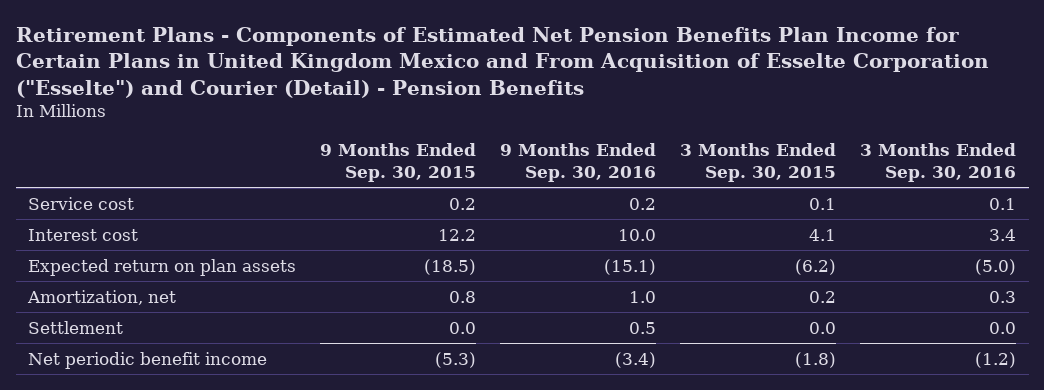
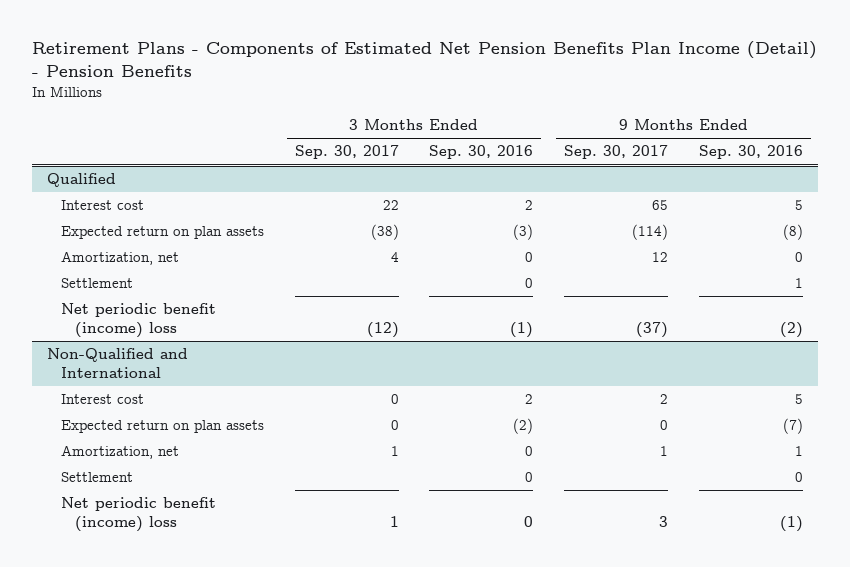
[15,26,989,98] Retirement Plans - Components of Estimated Net Pension Benefits Plan Income for Certain Plans in United Kingdom Mexico and From Acquisition of Esselte Corporation ("Esselte") and Courier (Detail) - Pension Benefits -> [31,41,817,78] Retirement Plans - Components of Estimated Net Pension Benefits Plan Income (Detail) - Pension Benefits
[319,143,476,182] 9 Months Ended Sep. 30, 2015 -> none
[680,143,837,182] 3 Months Ended Sep. 30, 2015 -> none
none -> [294,145,399,160] Sep. 30, 2017
none -> [564,145,669,160] Sep. 30, 2017
[27,196,134,210] Service cost -> none
none -> [46,173,116,188] Qualified
[618,228,657,241] 10.0 -> [794,200,803,211] 5
[989,228,1017,241] 3.4 -> [525,200,534,211] 2
[604,258,657,275] (15.1) -> [782,224,803,241] (8)
[975,258,1017,275] (5.0) -> [513,224,534,241] (3)
[629,290,657,303] 1.0 -> [794,252,803,263] 0
[989,290,1017,303] 0.3 -> [525,252,534,263] 0
[629,321,657,334] 0.5 -> [794,278,803,289] 1
[989,321,1017,334] 0.0 -> [525,278,534,289] 0
[27,351,267,369] Net periodic benefit income -> [60,303,216,339] Net periodic benefit (income) loss
[615,351,657,368] (3.4) -> [779,322,803,339] (2)
[975,351,1017,368] (1.2) -> [510,322,534,339] (1)
none -> [46,348,188,379] Non-Qualified and International
none -> [60,394,144,405] Interest cost
none -> [60,420,264,434] Expected return on plan assets
none -> [60,445,179,460] Amortization, net
none -> [60,472,133,483] Settlement
none -> [60,497,216,533] Net periodic benefit (income) loss

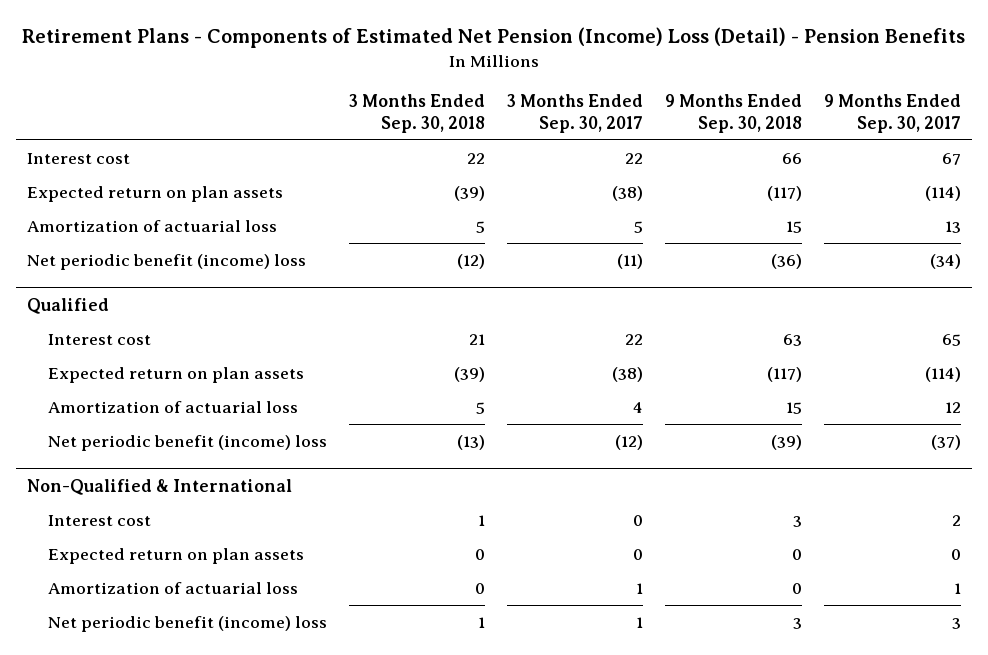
[31,41,817,78] Retirement Plans - Components of Estimated Net Pension Benefits Plan Income (Detail) - Pension Benefits -> [22,27,966,49] Retirement Plans - Components of Estimated Net Pension (Income) Loss (Detail) - Pension Benefits
[429,145,534,160] Sep. 30, 2016 -> none
[698,145,803,160] Sep. 30, 2016 -> none
none -> [348,94,485,133] 3 Months Ended Sep. 30, 2018
none -> [664,94,802,133] 9 Months Ended Sep. 30, 2018
none -> [27,152,131,164] Interest cost
none -> [27,185,284,202] Expected return on plan assets
none -> [27,219,278,232] Amortization of actuarial loss
none -> [27,253,307,270] Net periodic benefit (income) loss
[60,278,133,289] Settlement -> none
[60,251,179,266] Amortization, net -> [47,400,298,413] Amortization of actuarial loss
[46,348,188,379] Non-Qualified and International -> [27,478,293,495] Non-Qualified & International
[60,472,133,483] Settlement -> none
[60,445,179,460] Amortization, net -> [47,581,298,594] Amortization of actuarial loss

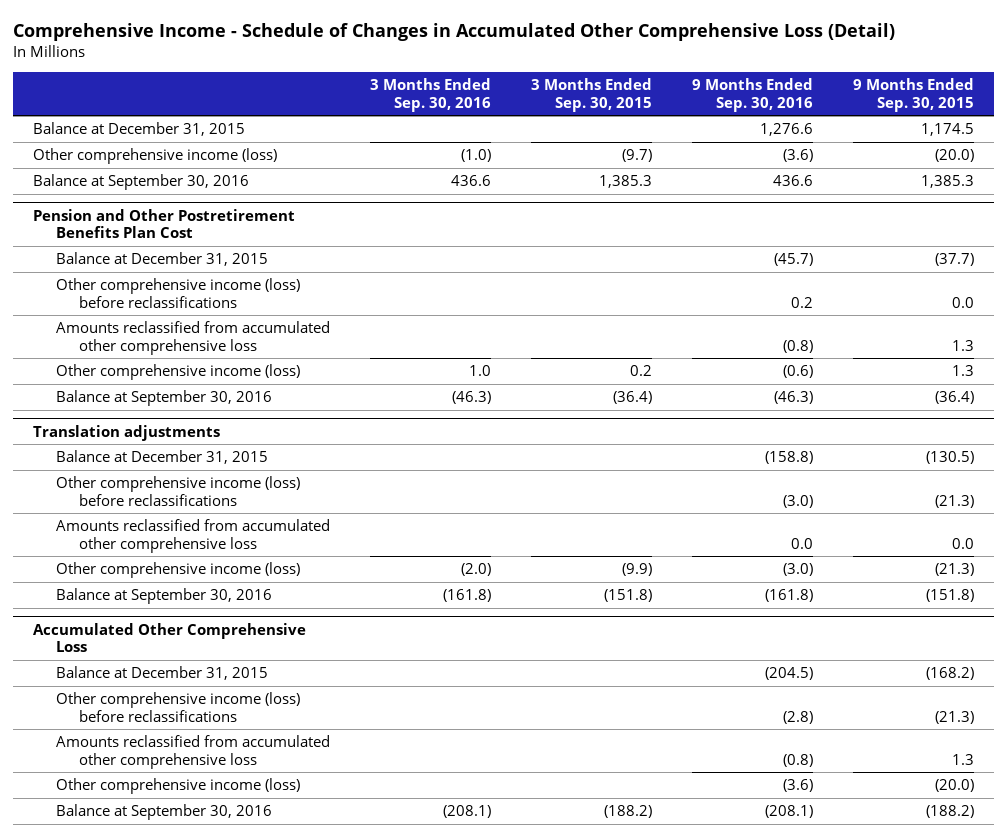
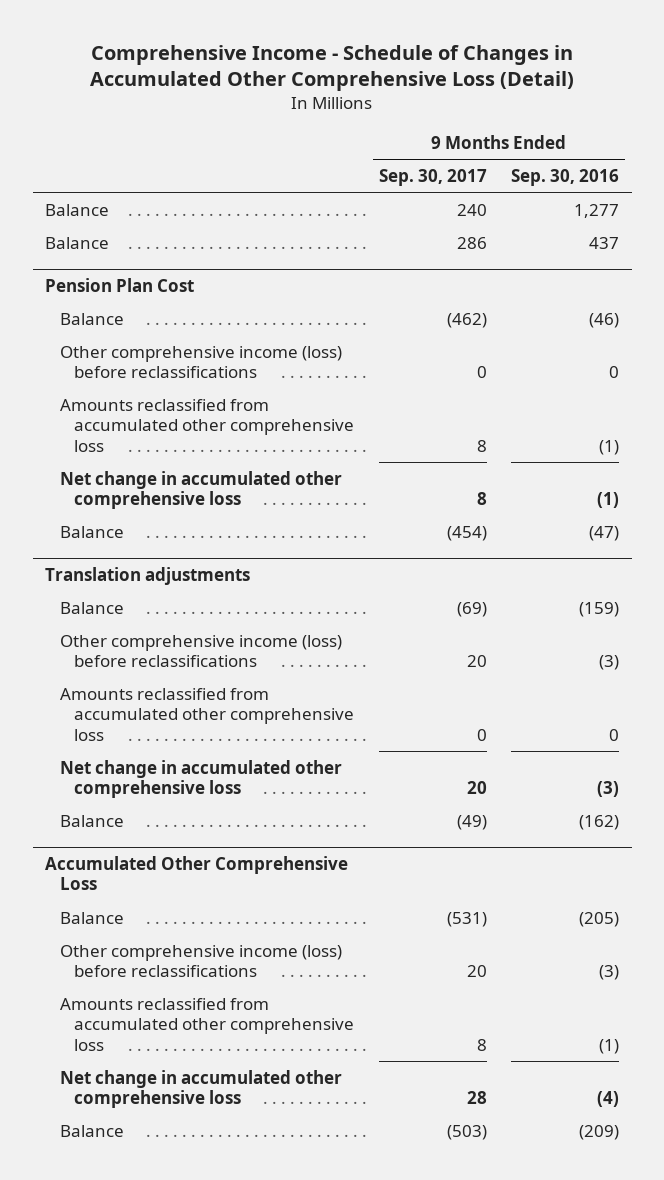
[370,78,492,112] 3 Months Ended Sep. 30, 2016 -> none
[531,78,653,112] 3 Months Ended Sep. 30, 2015 -> none
[853,78,975,112] 9 Months Ended Sep. 30, 2015 -> none
none -> [378,169,487,187] Sep. 30, 2017
[33,148,278,165] Other comprehensive income (loss) -> none
[56,364,301,381] Other comprehensive income (loss) -> none
[33,122,246,137] Balance at December 31, 2015 -> [45,203,110,216] Balance
[760,123,814,137] 1,276.6 -> [574,203,620,218] 1,277
[33,174,250,191] Balance at September 30, 2016 -> [45,236,110,249] Balance
[773,175,814,187] 436.6 -> [589,236,620,249] 437
[33,208,296,239] Pension and Other Postretirement Benefits Plan Cost -> [45,277,195,292] Pension Plan Cost
[56,252,269,267] Balance at December 31, 2015 -> [59,312,124,325] Balance
[774,253,814,267] (45.7) -> [589,312,620,328] (46)
[791,296,814,308] 0.2 -> [609,366,620,379] 0
[783,339,814,353] (0.8) -> [599,439,620,455] (1)
none -> [59,470,342,510] Net change in accumulated other comprehensive loss
[56,390,273,407] Balance at September 30, 2016 -> [59,525,124,538] Balance
[774,391,814,405] (46.3) -> [589,525,620,541] (47)
[56,562,301,579] Other comprehensive income (loss) -> none
[56,450,269,465] Balance at December 31, 2015 -> [59,601,124,614] Balance
[765,451,814,465] (158.8) -> [579,601,620,617] (159)
[783,494,814,508] (3.0) -> [599,655,620,671] (3)
[791,537,814,549] 0.0 -> [609,728,620,741] 0
none -> [59,759,342,799] Net change in accumulated other comprehensive loss
[56,588,273,605] Balance at September 30, 2016 -> [59,814,124,827] Balance
[765,589,814,603] (161.8) -> [579,814,620,830] (162)
[56,778,301,795] Other comprehensive income (loss) -> none
[56,666,269,681] Balance at December 31, 2015 -> [59,911,124,924] Balance
[765,667,814,681] (204.5) -> [579,911,620,927] (205)
[783,710,814,724] (2.8) -> [599,965,620,981] (3)
[783,753,814,767] (0.8) -> [599,1038,620,1054] (1)
none -> [59,1069,342,1109] Net change in accumulated other comprehensive loss
[56,804,273,821] Balance at September 30, 2016 -> [59,1124,124,1137] Balance
[765,805,814,819] (208.1) -> [579,1124,620,1140] (209)

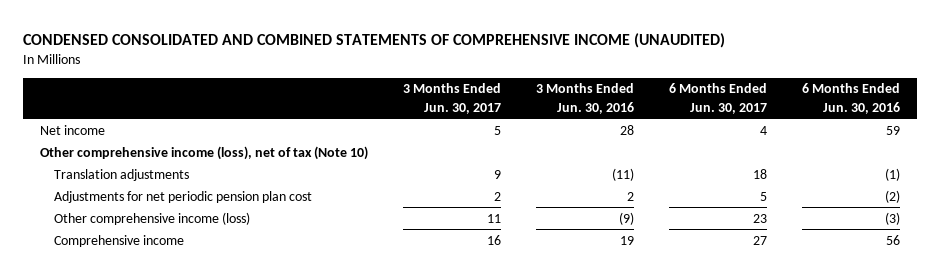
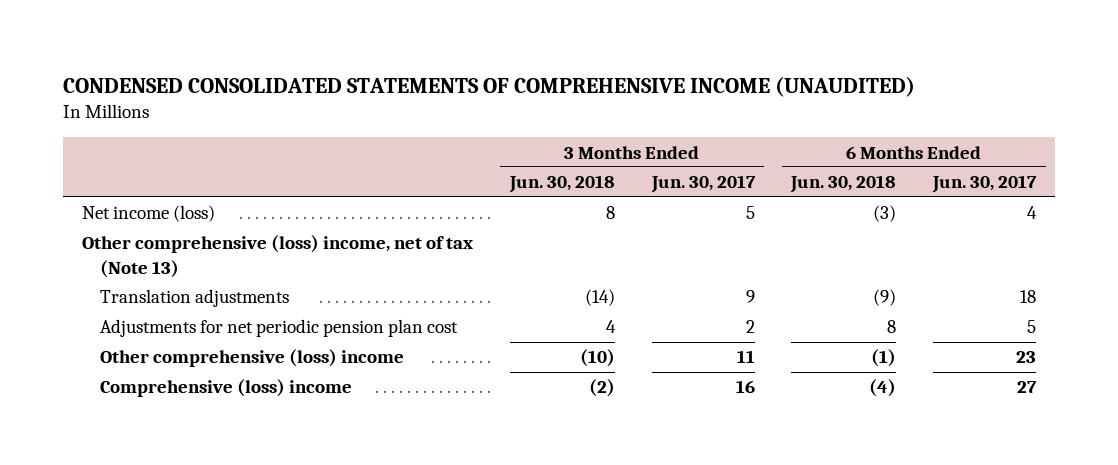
[22,32,725,48] CONDENSED CONSOLIDATED AND COMBINED STATEMENTS OF COMPREHENSIVE INCOME (UNAUDITED) -> [63,75,916,97] CONDENSED CONSOLIDATED STATEMENTS OF COMPREHENSIVE INCOME (UNAUDITED)
[536,83,635,114] 3 Months Ended Jun. 30, 2016 -> none
[801,83,900,114] 6 Months Ended Jun. 30, 2016 -> none
none -> [508,175,615,194] Jun. 30, 2018
none -> [790,175,897,194] Jun. 30, 2018
[40,124,106,135] Net income -> [81,205,215,223] Net income (loss)
[40,145,369,160] Other comprehensive income (loss), net of tax (Note 10) -> [81,235,473,278] Other comprehensive (loss) income, net of tax (Note 13)
[54,211,251,225] Other comprehensive income (loss) -> [100,349,405,368] Other comprehensive (loss) income
[54,234,185,247] Comprehensive income -> [100,379,353,398] Comprehensive (loss) income

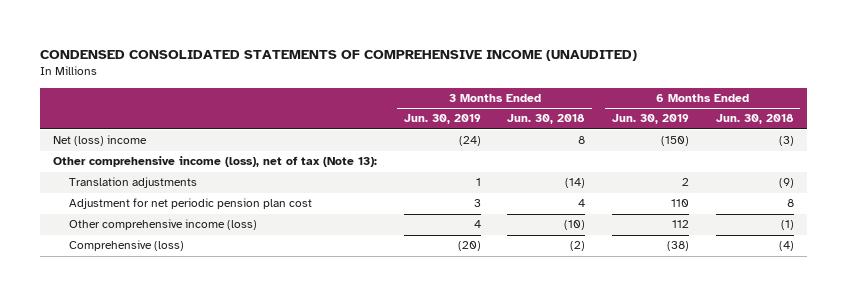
[650,175,756,194] Jun. 30, 2017 -> none
[932,175,1038,194] Jun. 30, 2017 -> none
none -> [403,114,481,125] Jun. 30, 2019
none -> [611,114,689,125] Jun. 30, 2019
[81,205,215,223] Net income (loss) -> [53,135,148,147] Net (loss) income
[81,235,473,278] Other comprehensive (loss) income, net of tax (Note 13) -> [53,156,378,168] Other comprehensive income (loss), net of tax (Note 13):
[100,319,459,338] Adjustments for net periodic pension plan cost -> [68,198,312,210] Adjustment for net periodic pension plan cost
[100,349,405,368] Other comprehensive (loss) income -> [68,219,257,231] Other comprehensive income (loss)
[100,379,353,398] Comprehensive (loss) income -> [68,240,184,252] Comprehensive (loss)

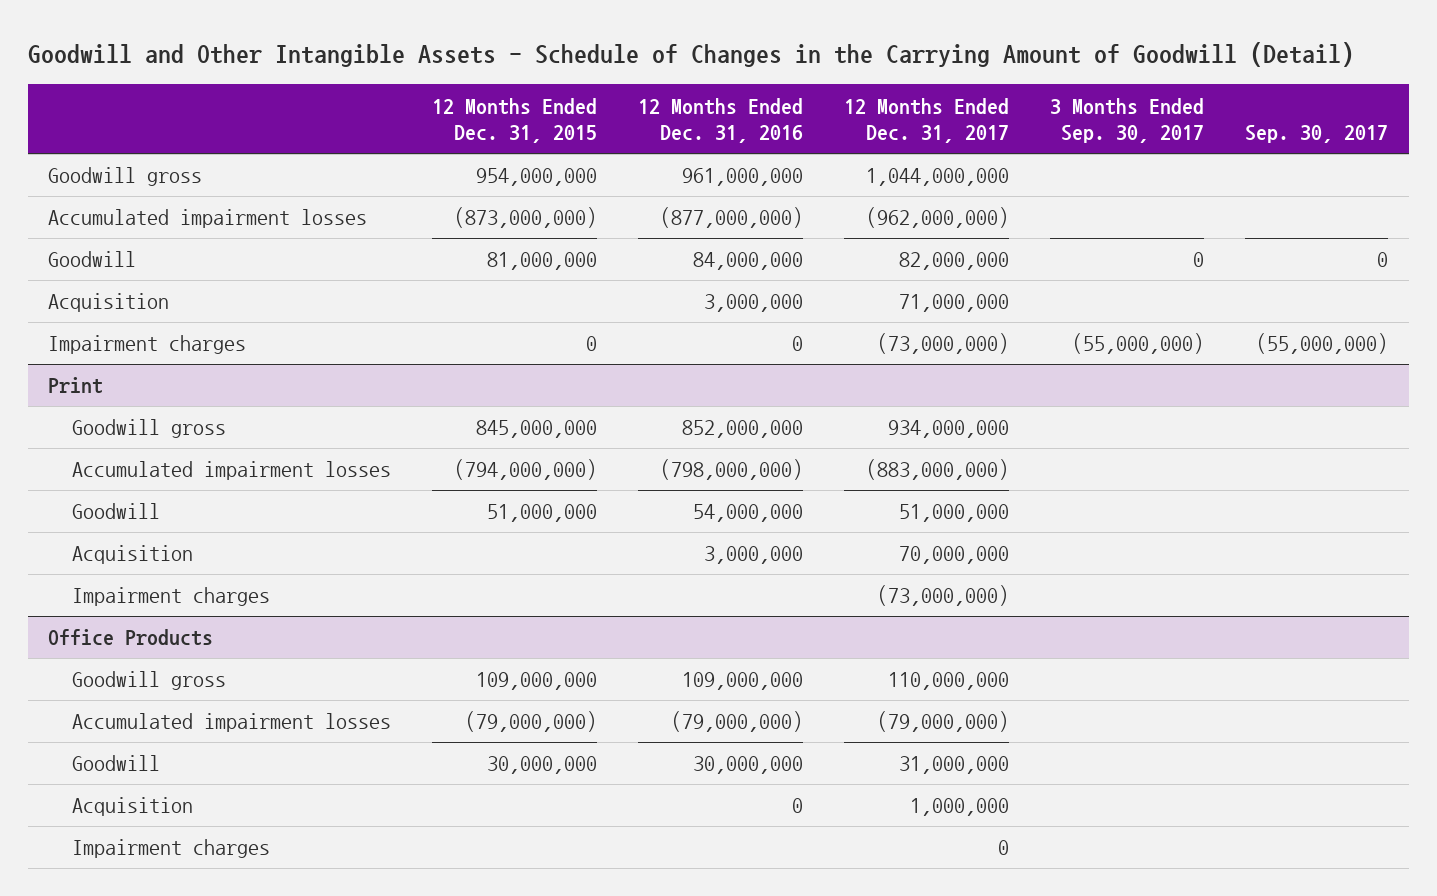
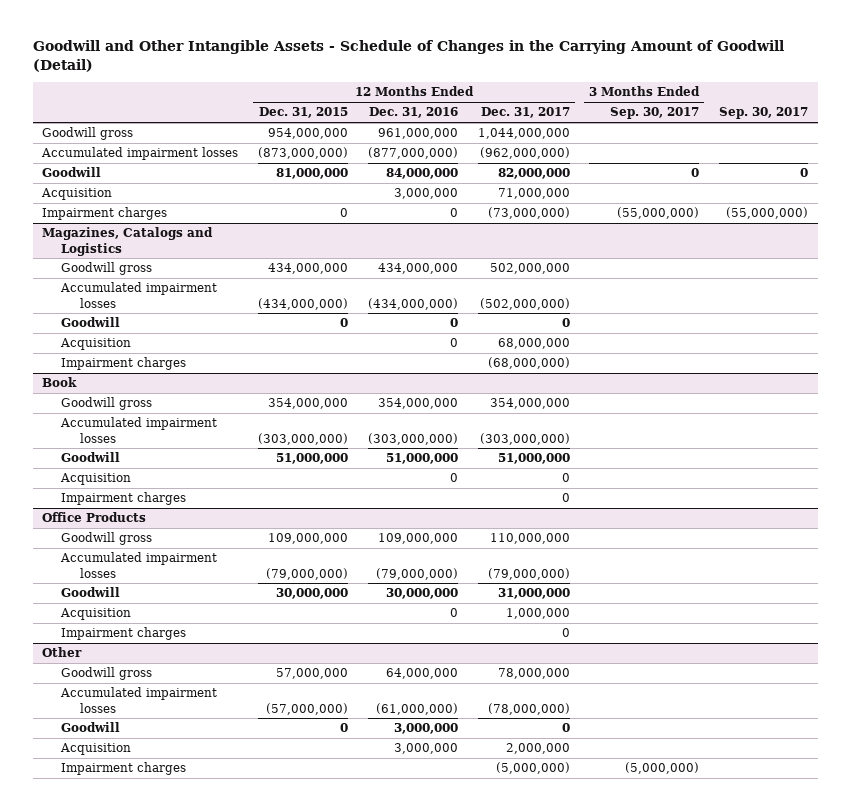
[48,377,104,395] Print -> none
none -> [42,227,214,256] Magazines, Catalogs and Logistics
[476,420,598,439] 845,000,000 -> [268,263,349,275] 434,000,000
[682,420,804,439] 852,000,000 -> [377,263,458,275] 434,000,000
[888,420,1010,439] 934,000,000 -> [489,263,570,275] 502,000,000
[454,459,598,481] (794,000,000) -> [258,297,349,310] (434,000,000)
[660,459,804,481] (798,000,000) -> [367,297,458,310] (434,000,000)
[866,459,1010,481] (883,000,000) -> [479,297,570,310] (502,000,000)
[487,504,598,523] 51,000,000 -> [340,318,349,328] 0
[693,504,804,523] 54,000,000 -> [449,318,458,328] 0
[899,504,1010,523] 51,000,000 -> [561,318,570,328] 0
[704,546,804,565] 3,000,000 -> [449,338,458,348] 0
[899,546,1010,565] 70,000,000 -> [497,338,570,350] 68,000,000
[877,585,1010,607] (73,000,000) -> [487,357,570,370] (68,000,000)
none -> [42,377,78,388] Book
none -> [60,397,152,411] Goodwill gross
none -> [59,417,217,443] Accumulated impairment losses
none -> [60,452,120,463] Goodwill
none -> [59,473,131,486] Acquisition
none -> [60,492,186,506] Impairment charges
none -> [42,647,83,658] Other
none -> [60,667,152,681] Goodwill gross
none -> [59,687,217,713] Accumulated impairment losses
none -> [60,722,120,733] Goodwill
none -> [59,743,131,756] Acquisition
none -> [60,762,186,776] Impairment charges

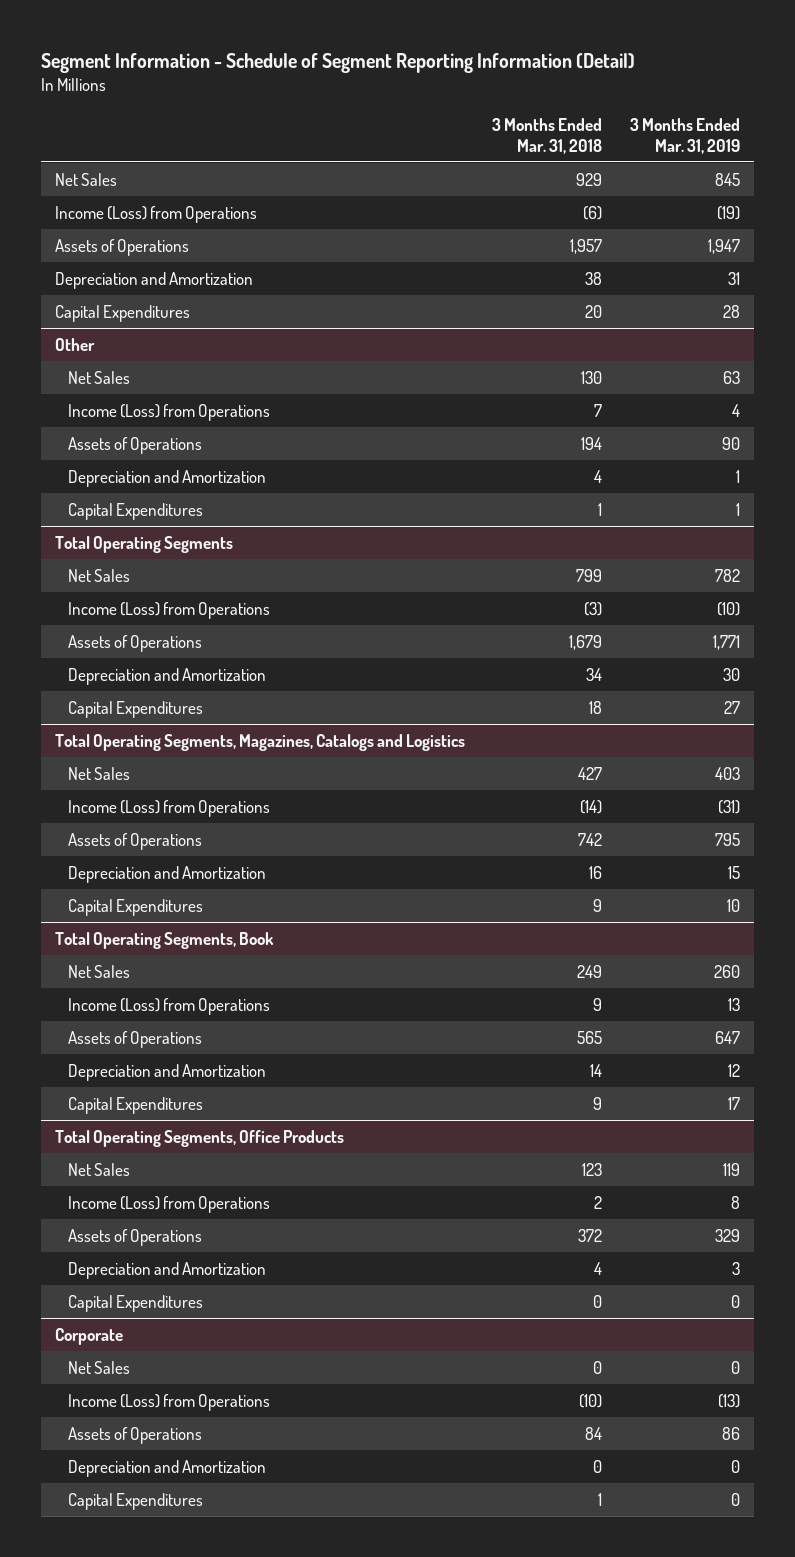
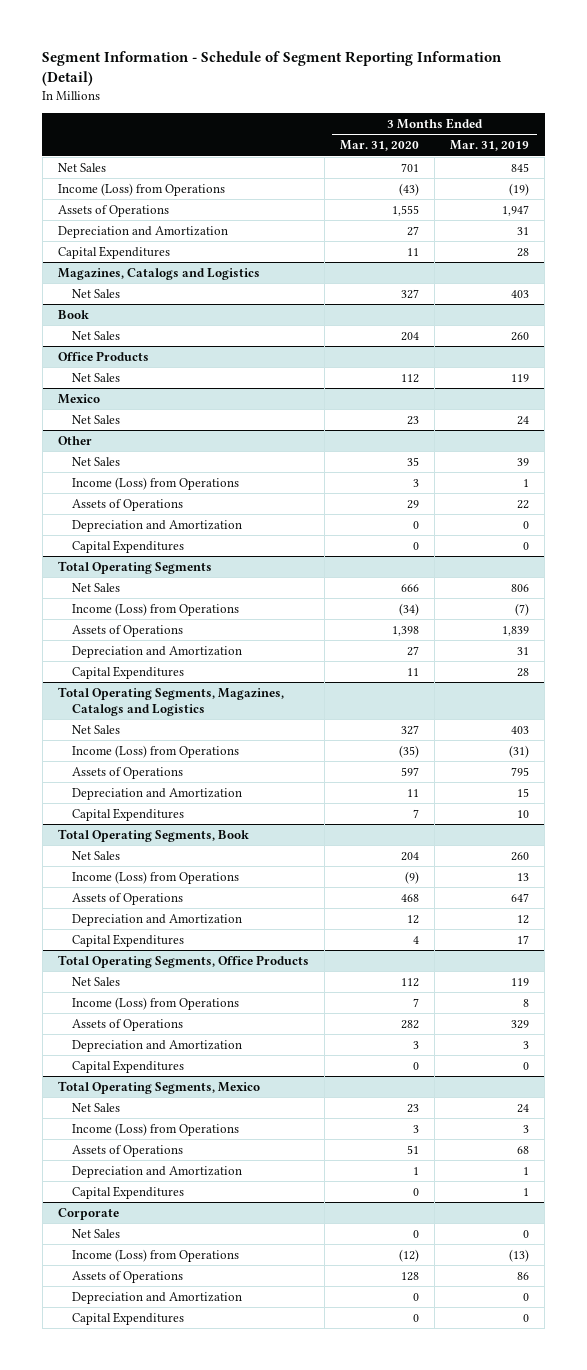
[492,117,603,154] 3 Months Ended Mar. 31, 2018 -> none
none -> [340,140,420,152] Mar. 31, 2020
none -> [57,267,260,280] Magazines, Catalogs and Logistics
none -> [71,288,120,298] Net Sales
none -> [57,309,89,319] Book
none -> [71,330,120,340] Net Sales
none -> [57,350,149,361] Office Products
none -> [71,372,120,382] Net Sales
none -> [57,393,100,404] Mexico
none -> [71,414,120,424] Net Sales
[723,370,741,384] 63 -> [517,457,530,466] 39
[732,403,741,417] 4 -> [523,478,530,487] 1
[722,436,741,450] 90 -> [517,499,530,509] 22
[736,469,741,483] 1 -> [523,520,530,529] 0
[736,502,741,516] 1 -> [523,541,530,550] 0
[715,568,741,582] 782 -> [511,583,530,592] 806
[717,601,741,616] (10) -> [515,602,530,616] (7)
[713,634,741,650] 1,771 -> [502,625,530,636] 1,839
[723,667,741,681] 30 -> [517,646,530,655] 31
[724,700,741,714] 27 -> [517,667,530,677] 28
none -> [57,1080,260,1094] Total Operating Segments, Mexico
none -> [71,1102,120,1112] Net Sales
none -> [71,1122,239,1136] Income (Loss) from Operations
none -> [71,1144,183,1157] Assets of Operations
none -> [71,1165,242,1178] Depreciation and Amortization
none -> [71,1185,184,1199] Capital Expenditures

